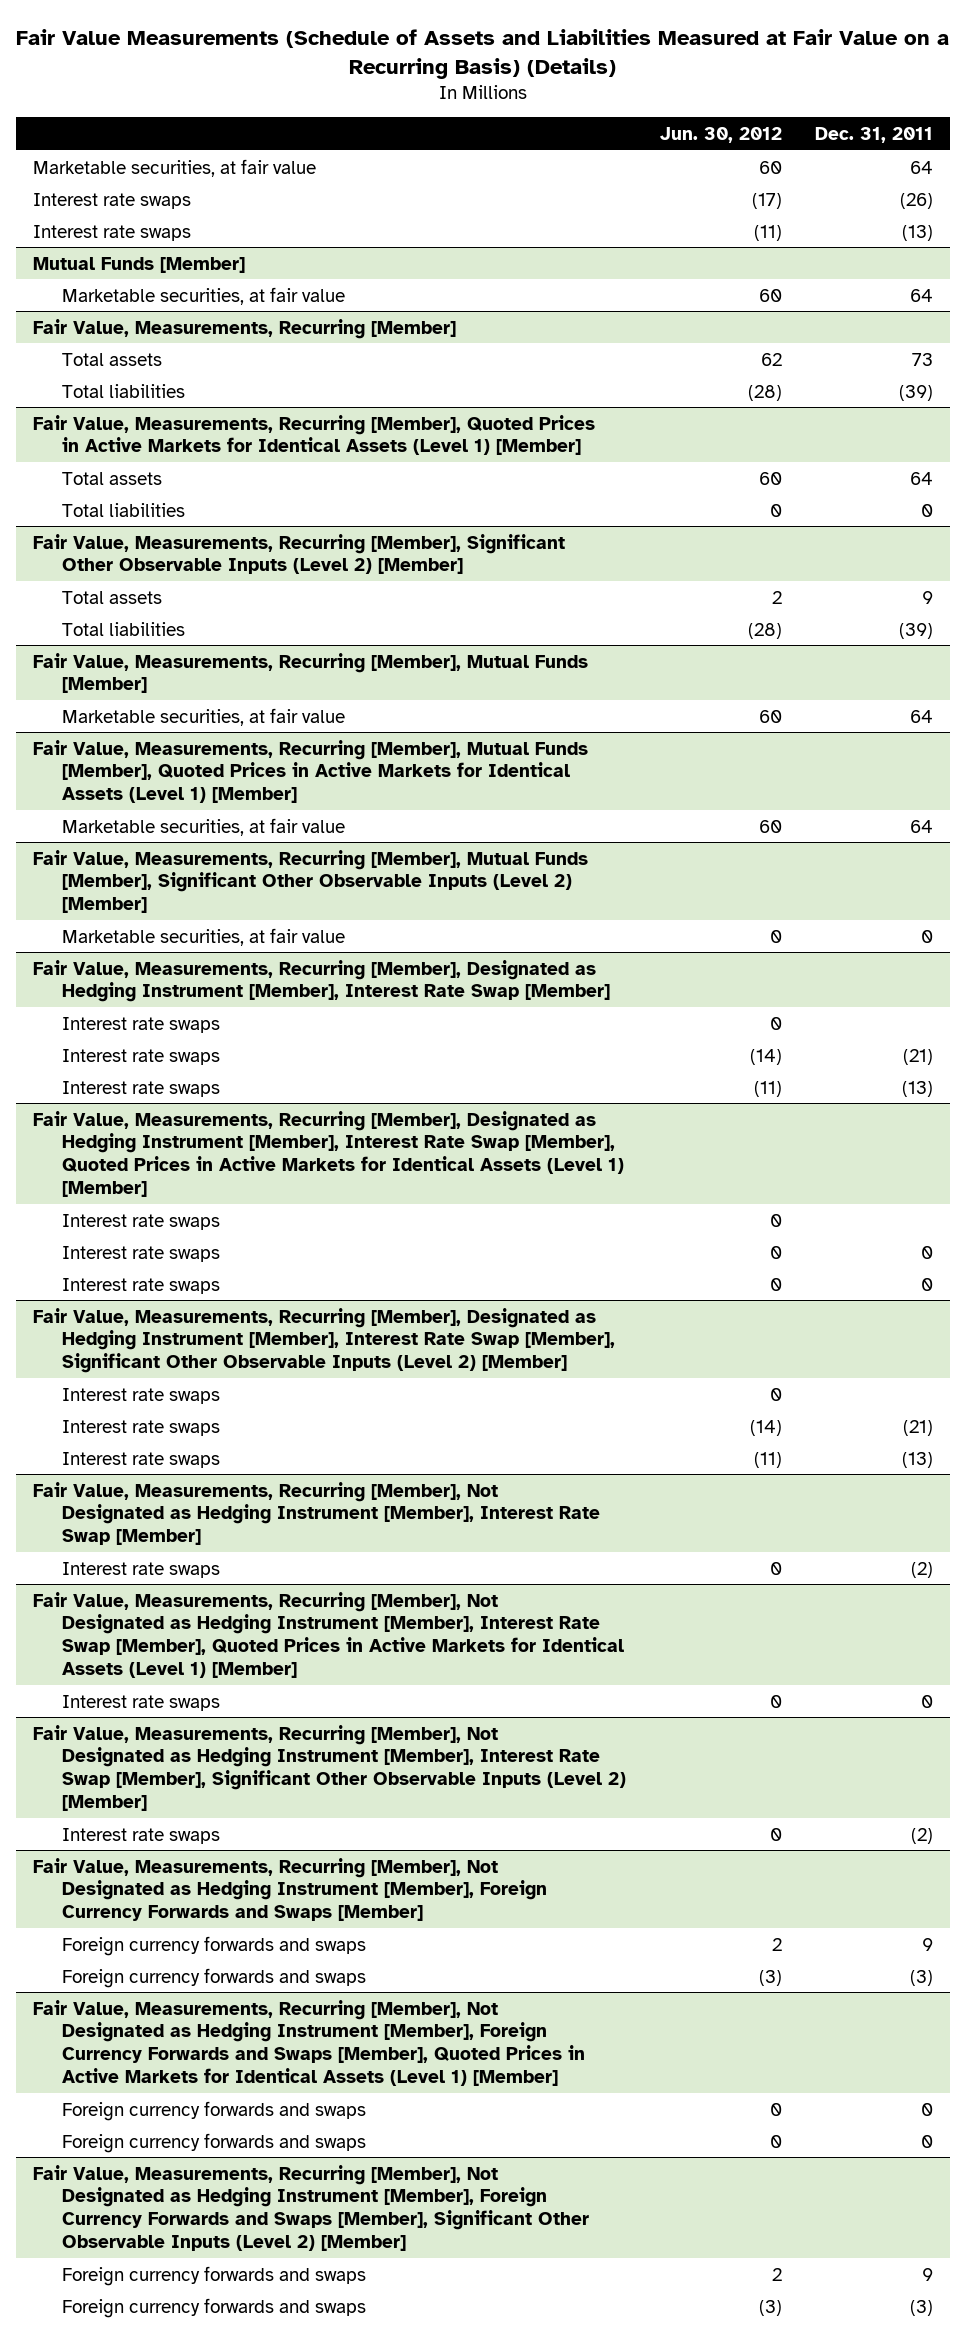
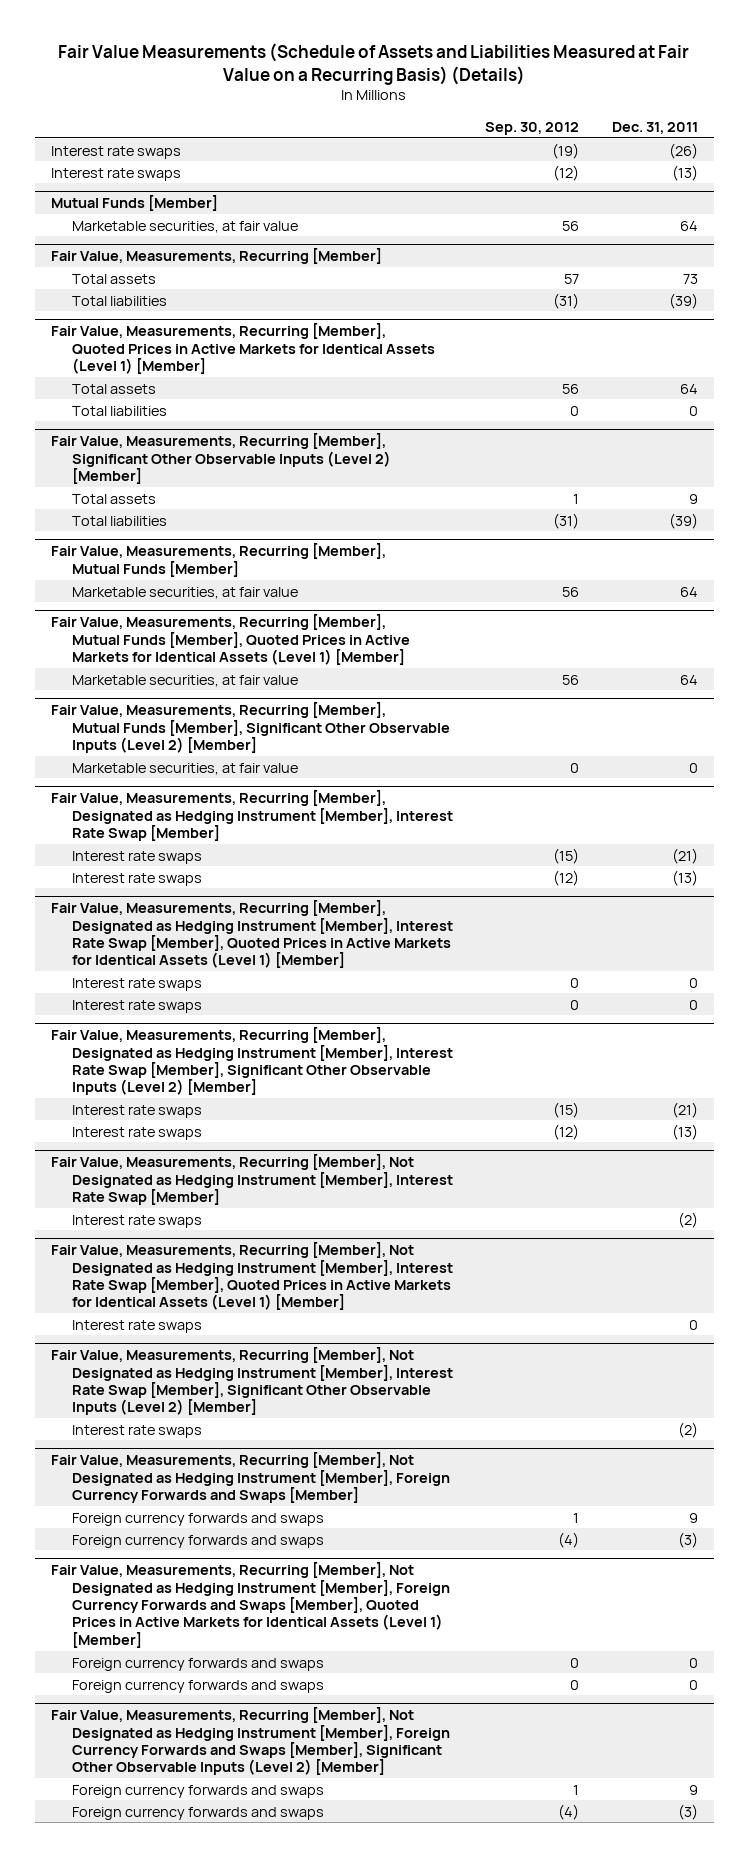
[659,126,782,143] Jun. 30, 2012 -> none
none -> [485,121,580,135] Sep. 30, 2012
[32,158,316,177] Marketable securities, at fair value -> none
[62,1016,221,1033] Interest rate swaps -> none
[62,1213,221,1230] Interest rate swaps -> none
[62,1387,221,1404] Interest rate swaps -> none

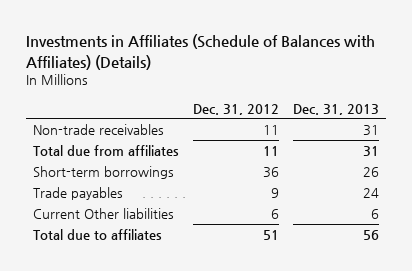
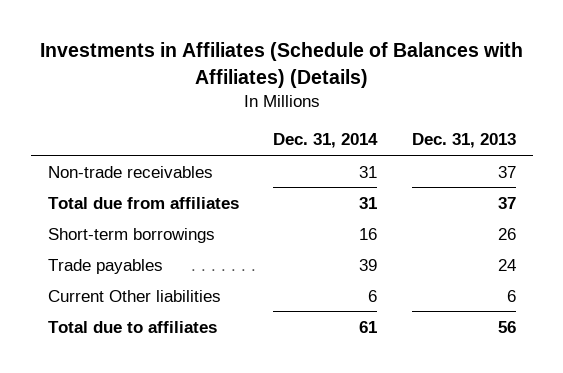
[193,103,280,115] Dec. 31, 2012 -> none
none -> [273,133,379,149] Dec. 31, 2014
[363,125,380,137] 31 -> [497,165,516,178] 37
[363,146,380,157] 31 -> [497,196,516,209] 37

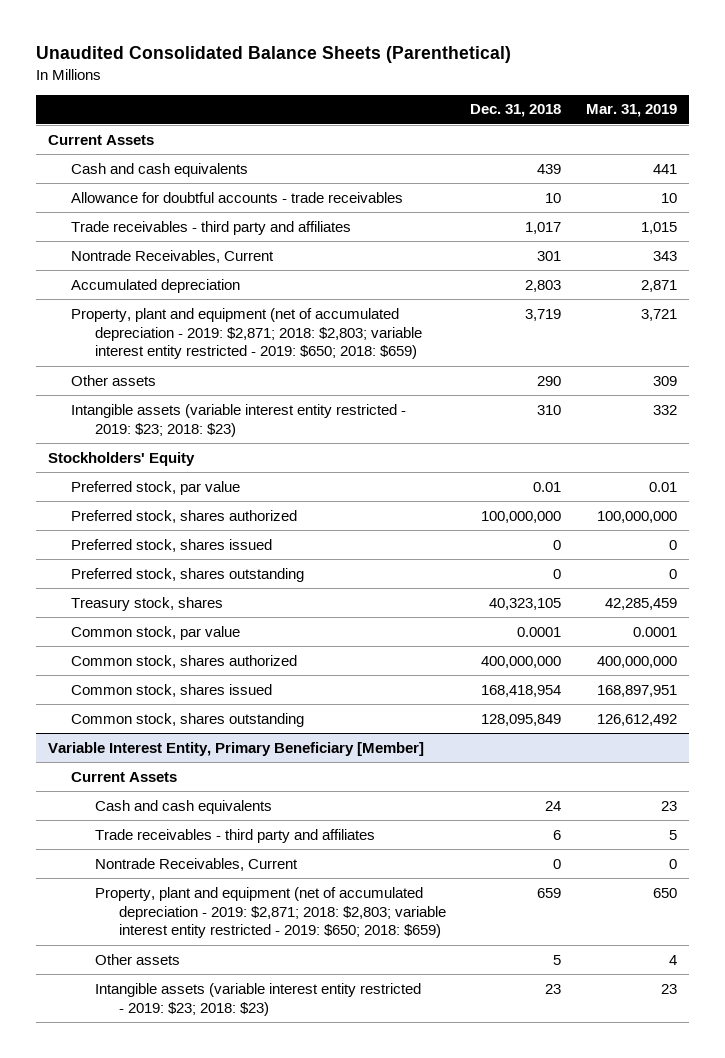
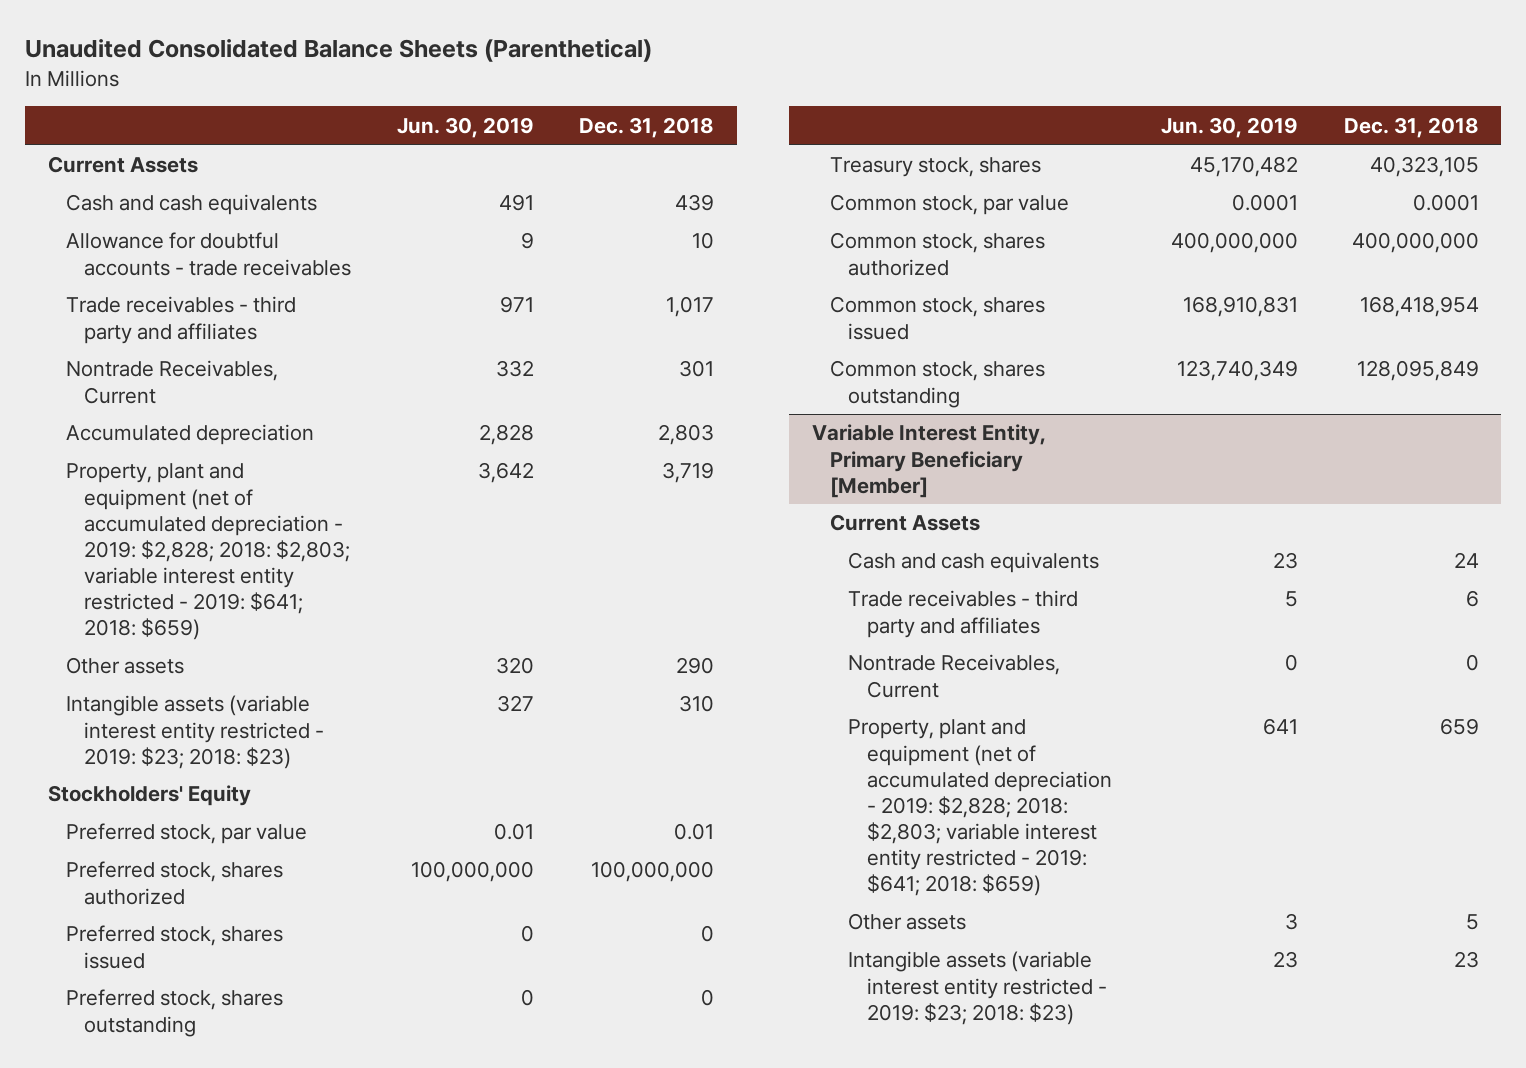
[585,104,677,118] Mar. 31, 2019 -> none
none -> [396,116,534,138] Jun. 30, 2019
[71,307,423,360] Property, plant and equipment (net of accumulated depreciation - 2019: $2,871; 2018: $2,803; variable interest entity restricted - 2019: $650; 2018: $659) -> [66,463,351,640] Property, plant and equipment (net of accumulated depreciation - 2019: $2,828; 2018: $2,803; variable interest entity restricted - 2019: $641; 2018: $659)
[95,886,446,939] Property, plant and equipment (net of accumulated depreciation - 2019: $2,871; 2018: $2,803; variable interest entity restricted - 2019: $650; 2018: $659) -> [848,719,1112,896] Property, plant and equipment (net of accumulated depreciation - 2019: $2,828; 2018: $2,803; variable interest entity restricted - 2019: $641; 2018: $659)

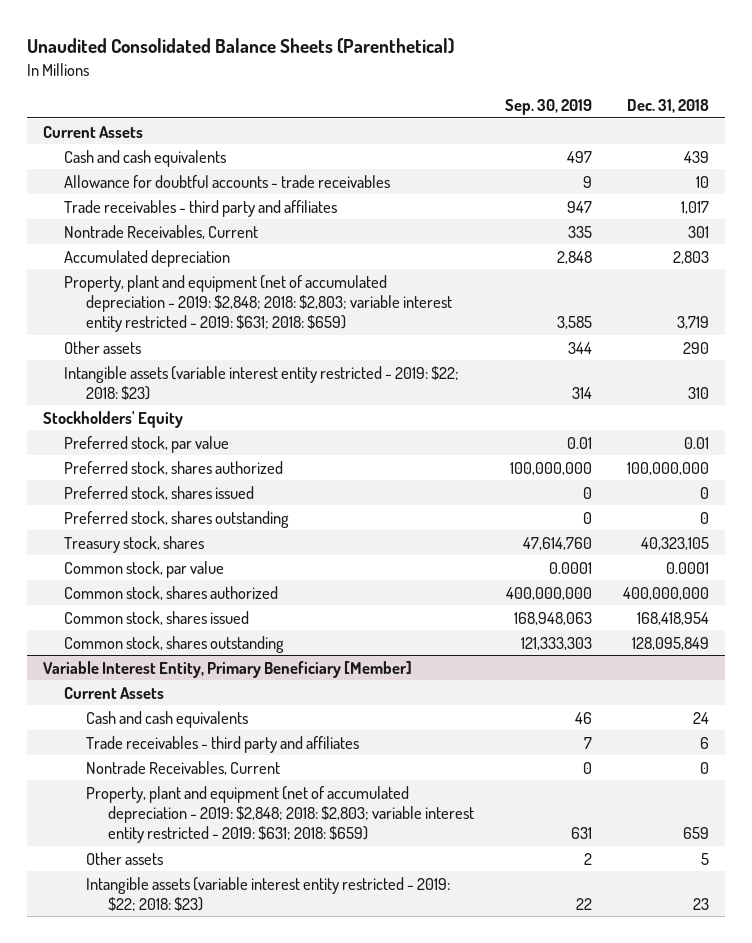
[396,116,534,138] Jun. 30, 2019 -> none
none -> [505,99,593,116] Sep. 30, 2019
[66,463,351,640] Property, plant and equipment (net of accumulated depreciation - 2019: $2,828; 2018: $2,803; variable interest entity restricted - 2019: $641; 2018: $659) -> [64,274,453,333] Property, plant and equipment (net of accumulated depreciation - 2019: $2,848; 2018: $2,803; variable interest entity restricted - 2019: $631; 2018: $659)
[66,695,325,769] Intangible assets (variable interest entity restricted - 2019: $23; 2018: $23) -> [64,365,460,401] Intangible assets (variable interest entity restricted - 2019: $22; 2018: $23)
[848,719,1112,896] Property, plant and equipment (net of accumulated depreciation - 2019: $2,828; 2018: $2,803; variable interest entity restricted - 2019: $641; 2018: $659) -> [86,785,474,844] Property, plant and equipment (net of accumulated depreciation - 2019: $2,848; 2018: $2,803; variable interest entity restricted - 2019: $631; 2018: $659)
[848,951,1107,1025] Intangible assets (variable interest entity restricted - 2019: $23; 2018: $23) -> [86,876,451,912] Intangible assets (variable interest entity restricted - 2019: $22; 2018: $23)

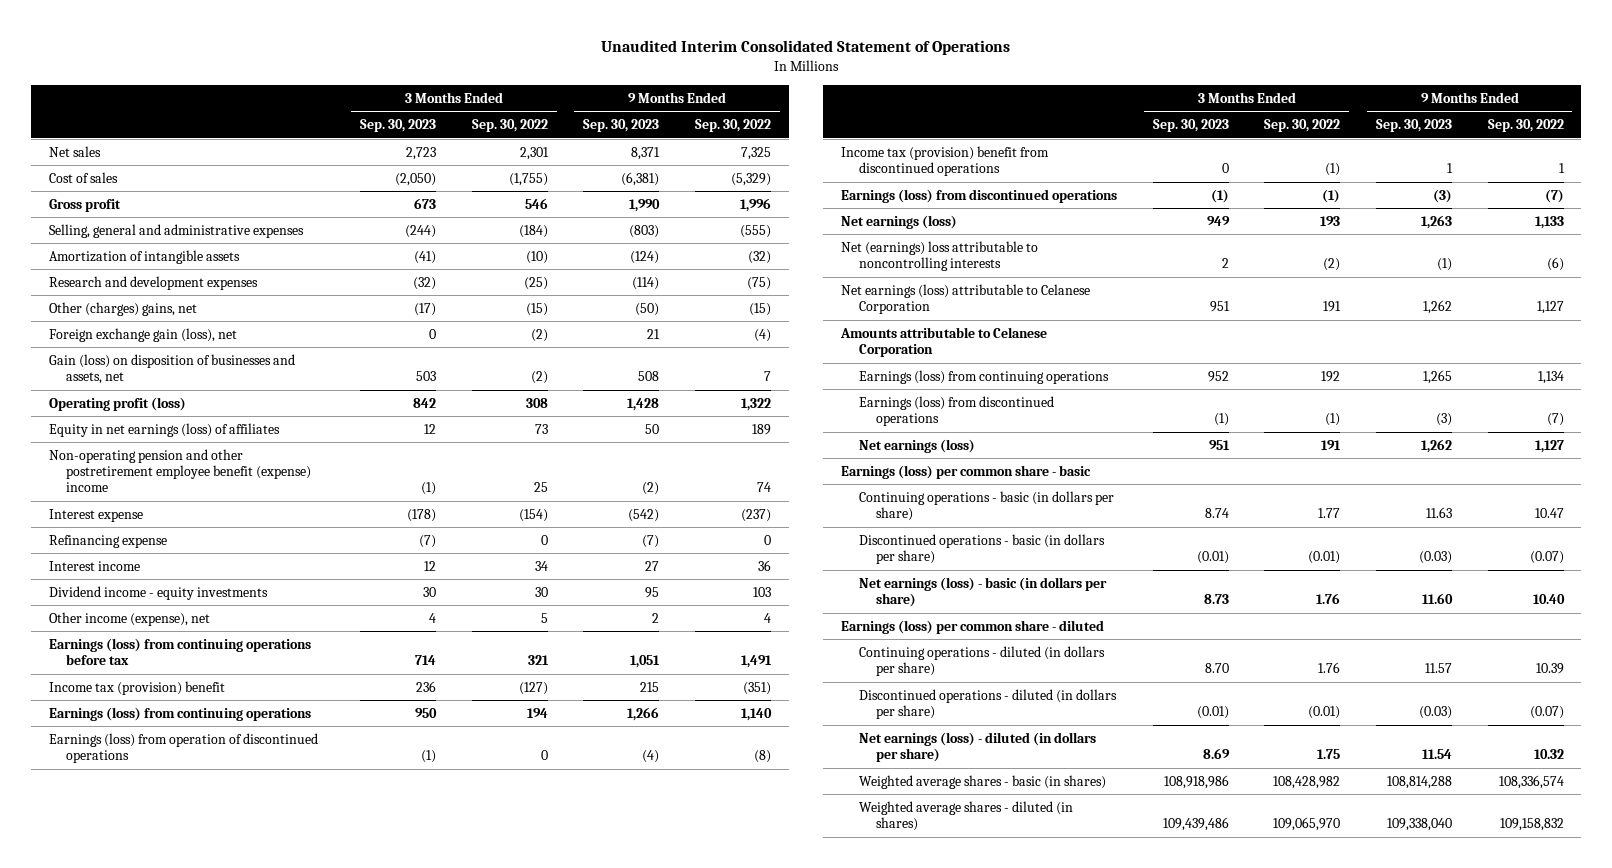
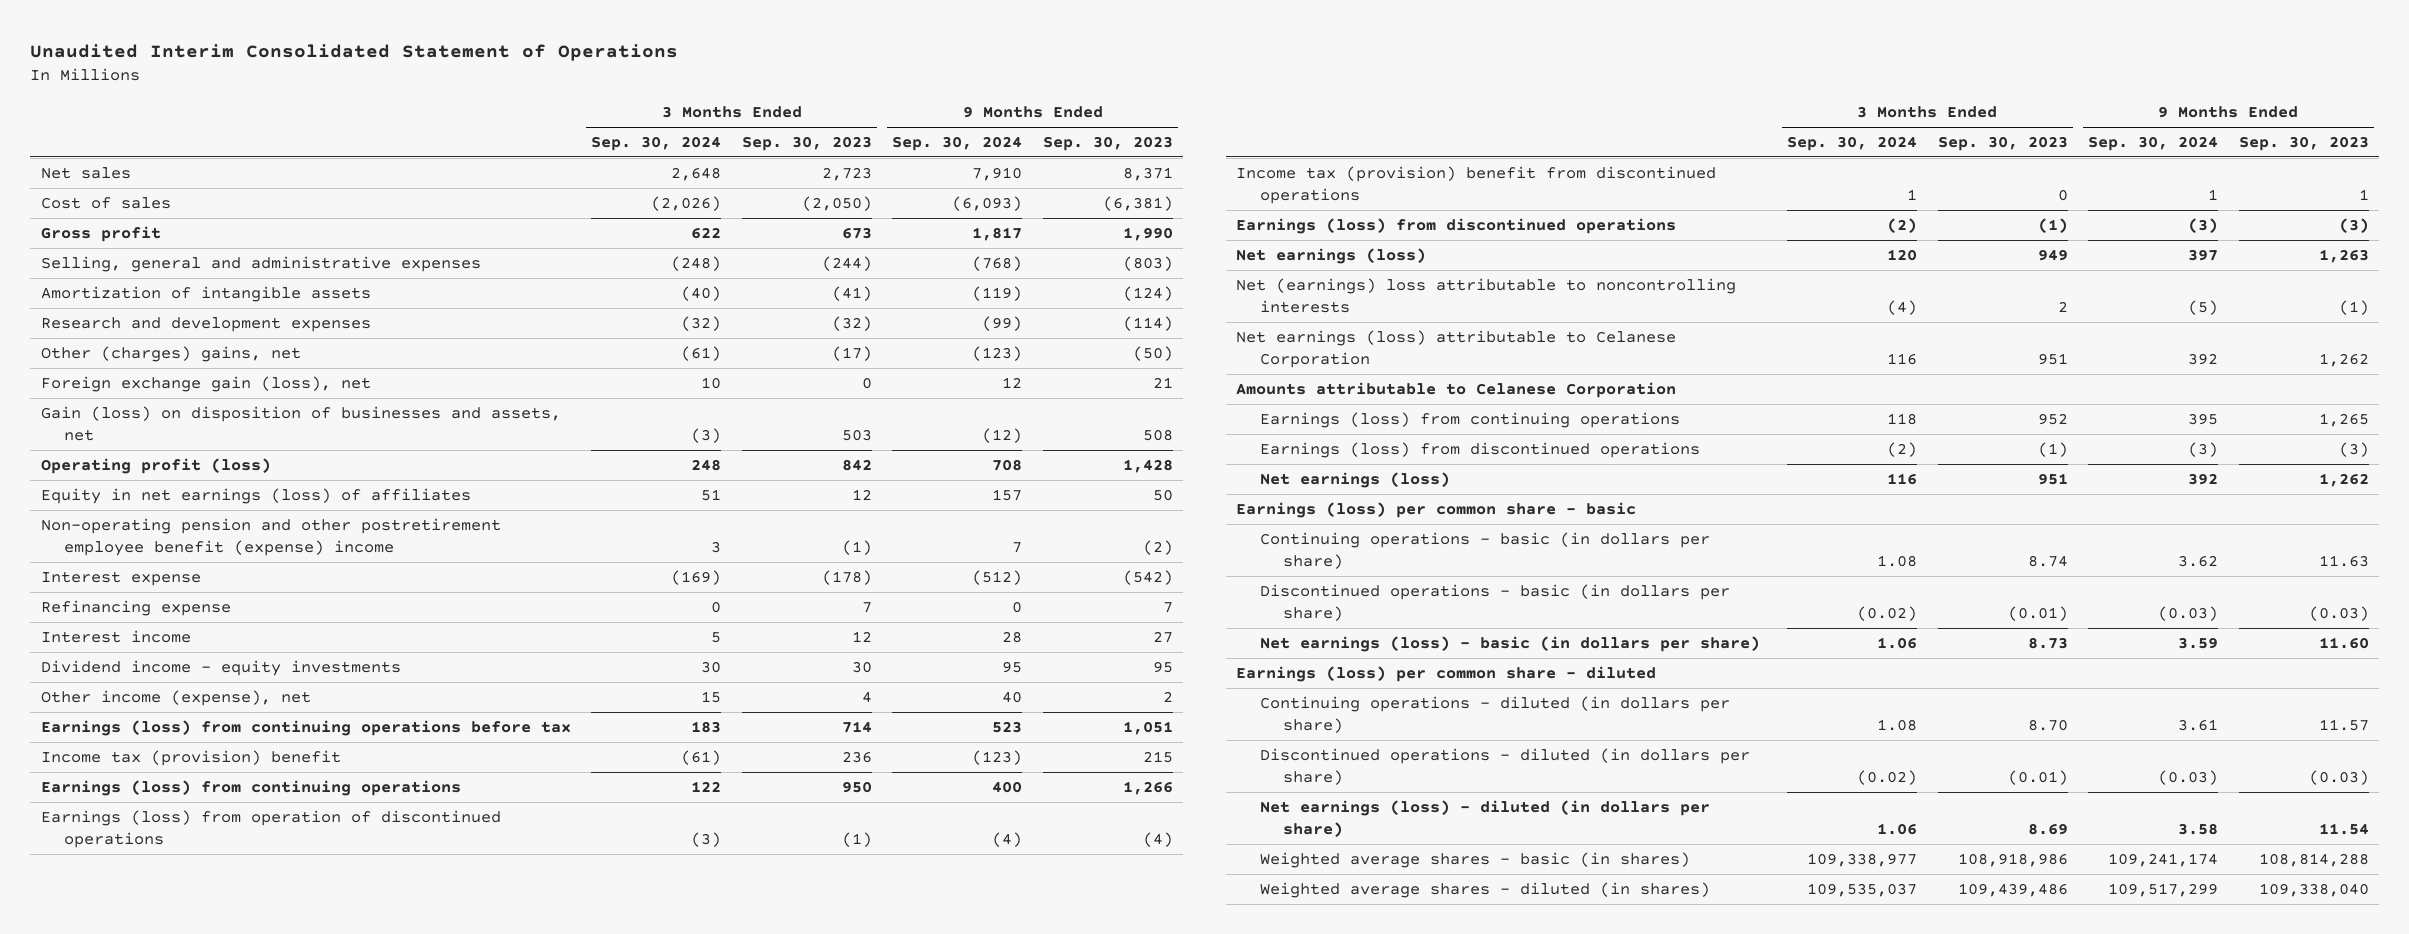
[471,119,548,133] Sep. 30, 2022 -> none
[694,119,771,133] Sep. 30, 2022 -> none
none -> [591,136,722,152] Sep. 30, 2024
none -> [892,136,1023,152] Sep. 30, 2024
[419,534,437,548] (7) -> [861,601,872,613] 7
[642,534,660,548] (7) -> [1163,601,1174,613] 7

